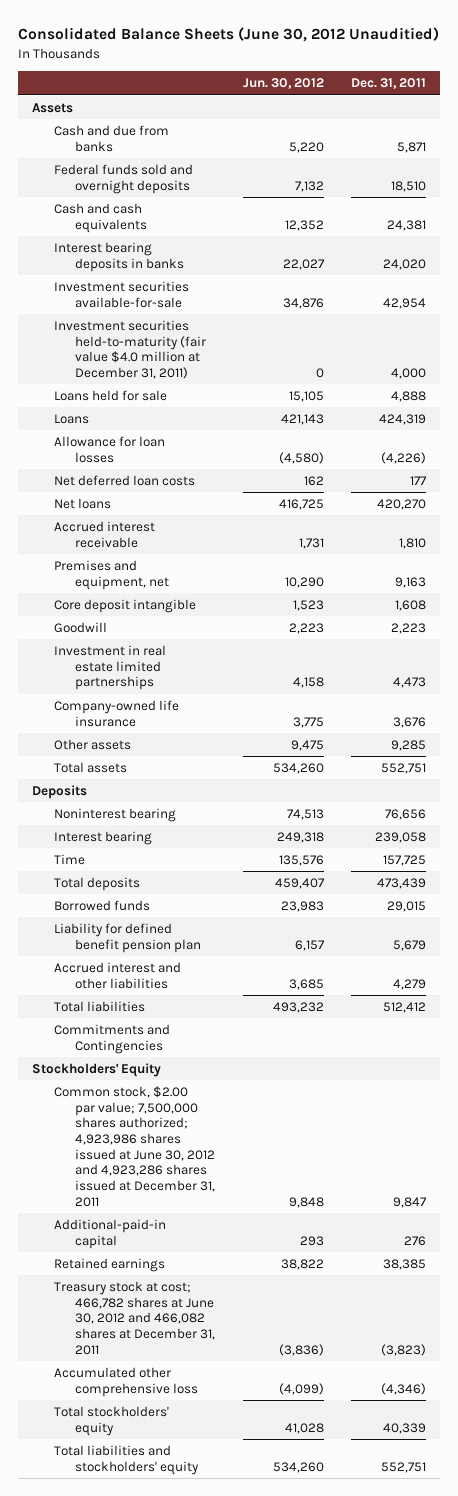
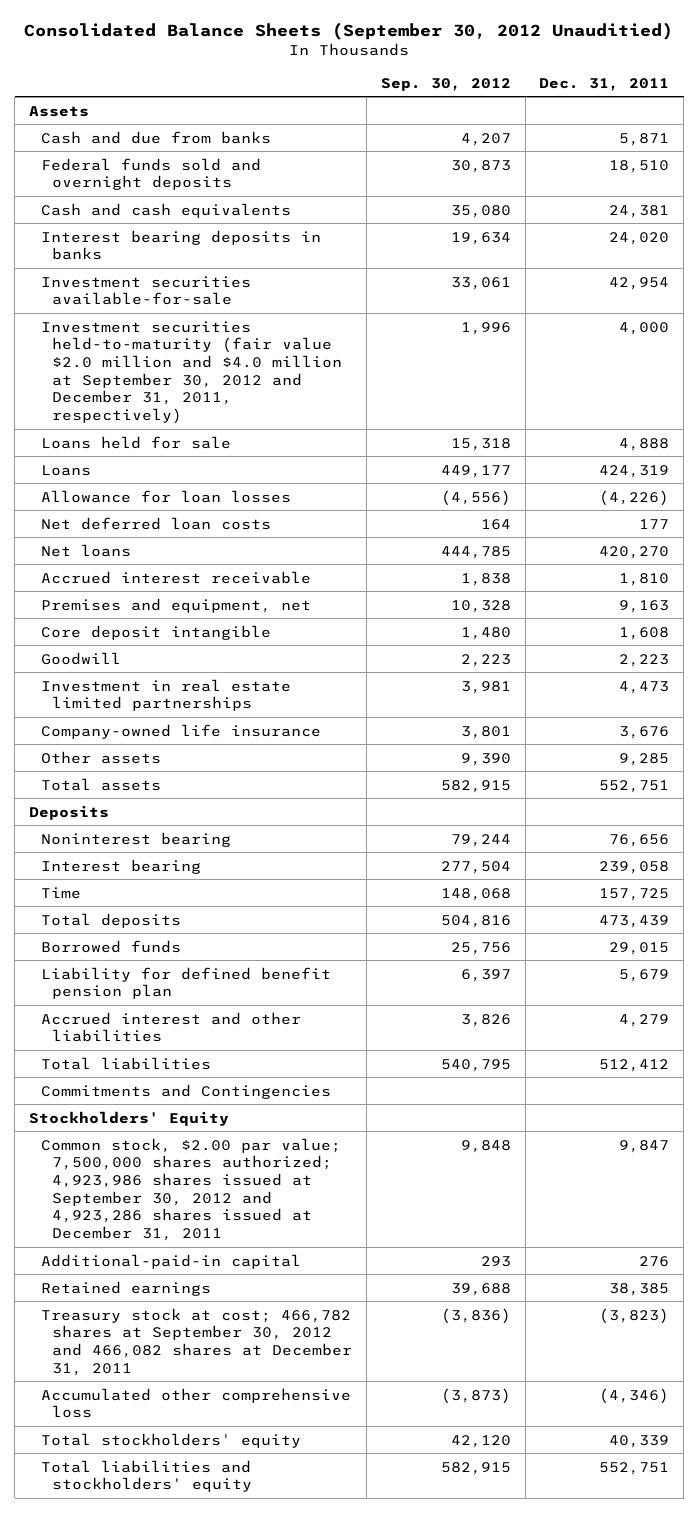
[18,27,440,43] Consolidated Balance Sheets (June 30, 2012 Unauditied) -> [24,22,674,41] Consolidated Balance Sheets (September 30, 2012 Unauditied)
[242,78,324,90] Jun. 30, 2012 -> none
none -> [380,77,511,91] Sep. 30, 2012
[53,319,207,379] Investment securities held-to-maturity (fair value $4.0 million at December 31, 2011) -> [40,320,343,425] Investment securities held-to-maturity (fair value $2.0 million and $4.0 million at September 30, 2012 and December 31, 2011, respectively)
[53,1085,216,1207] Common stock, $2.00 par value; 7,500,000 shares authorized; 4,923,986 shares issued at June 30, 2012 and 4,923,286 shares issued at December 31, 2011 -> [40,1137,341,1242] Common stock, $2.00 par value; 7,500,000 shares authorized; 4,923,986 shares issued at September 30, 2012 and 4,923,286 shares issued at December 31, 2011
[53,1280,216,1355] Treasury stock at cost; 466,782 shares at June 30, 2012 and 466,082 shares at December 31, 2011 -> [40,1307,353,1376] Treasury stock at cost; 466,782 shares at September 30, 2012 and 466,082 shares at December 31, 2011

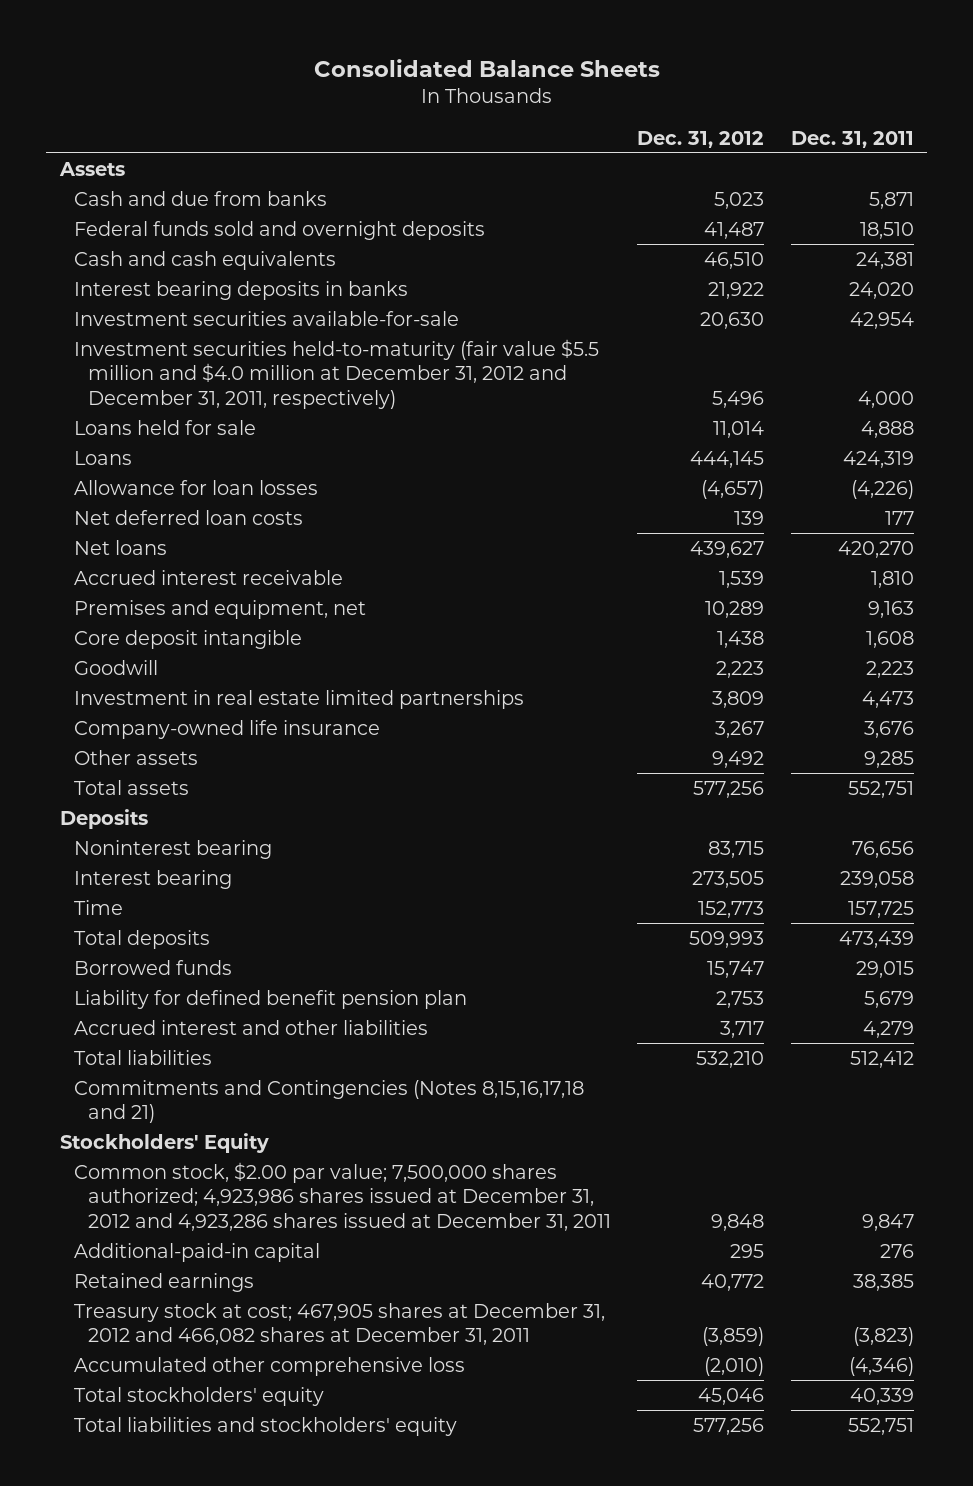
[24,22,674,41] Consolidated Balance Sheets (September 30, 2012 Unauditied) -> [313,58,660,77] Consolidated Balance Sheets
[380,77,511,91] Sep. 30, 2012 -> none
none -> [637,130,765,148] Dec. 31, 2012
[40,320,343,425] Investment securities held-to-maturity (fair value $2.0 million and $4.0 million at September 30, 2012 and December 31, 2011, respectively) -> [73,338,599,409] Investment securities held-to-maturity (fair value $5.5 million and $4.0 million at December 31, 2012 and December 31, 2011, respectively)
[40,1083,331,1099] Commitments and Contingencies -> [73,1079,584,1124] Commitments and Contingencies (Notes 8,15,16,17,18 and 21)
[40,1137,341,1242] Common stock, $2.00 par value; 7,500,000 shares authorized; 4,923,986 shares issued at September 30, 2012 and 4,923,286 shares issued at December 31, 2011 -> [73,1161,612,1231] Common stock, $2.00 par value; 7,500,000 shares authorized; 4,923,986 shares issued at December 31, 2012 and 4,923,286 shares issued at December 31, 2011
[40,1307,353,1376] Treasury stock at cost; 466,782 shares at September 30, 2012 and 466,082 shares at December 31, 2011 -> [73,1302,605,1346] Treasury stock at cost; 467,905 shares at December 31, 2012 and 466,082 shares at December 31, 2011

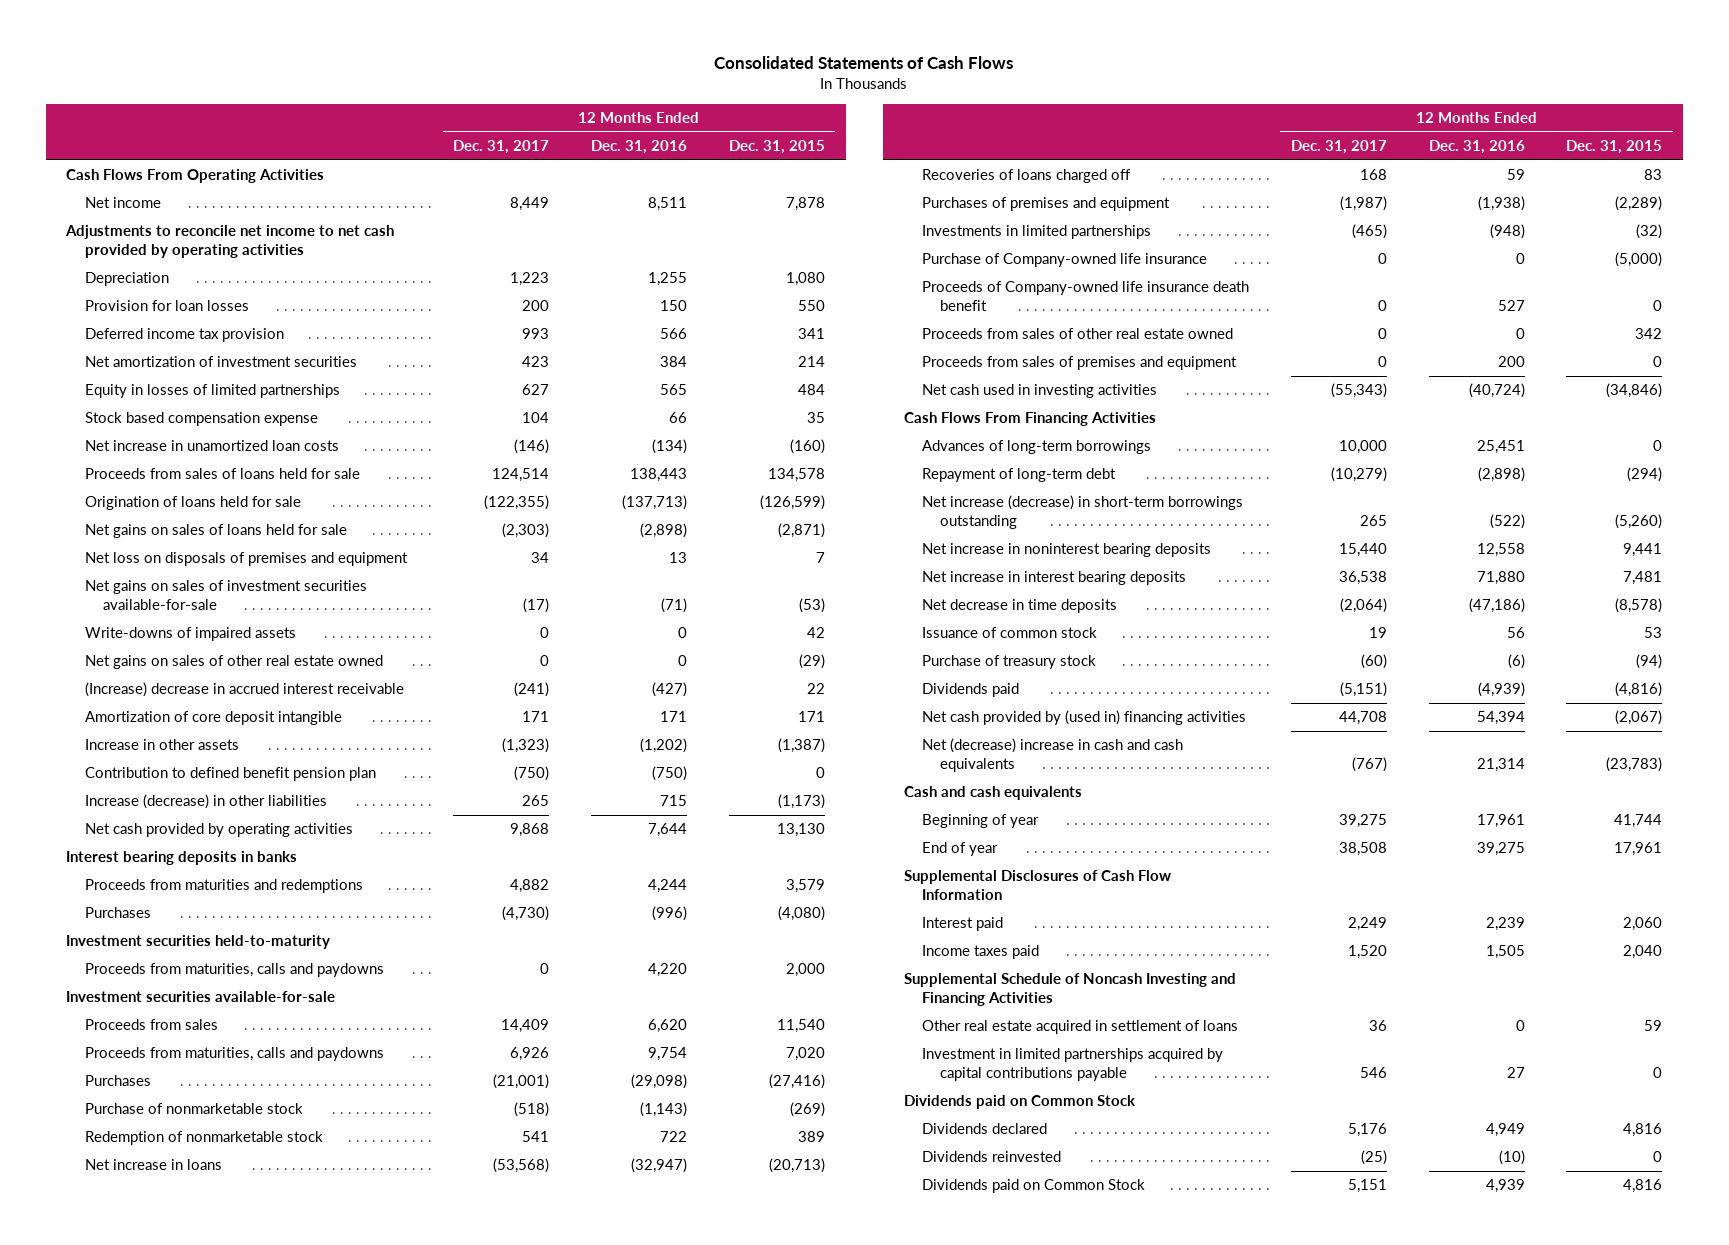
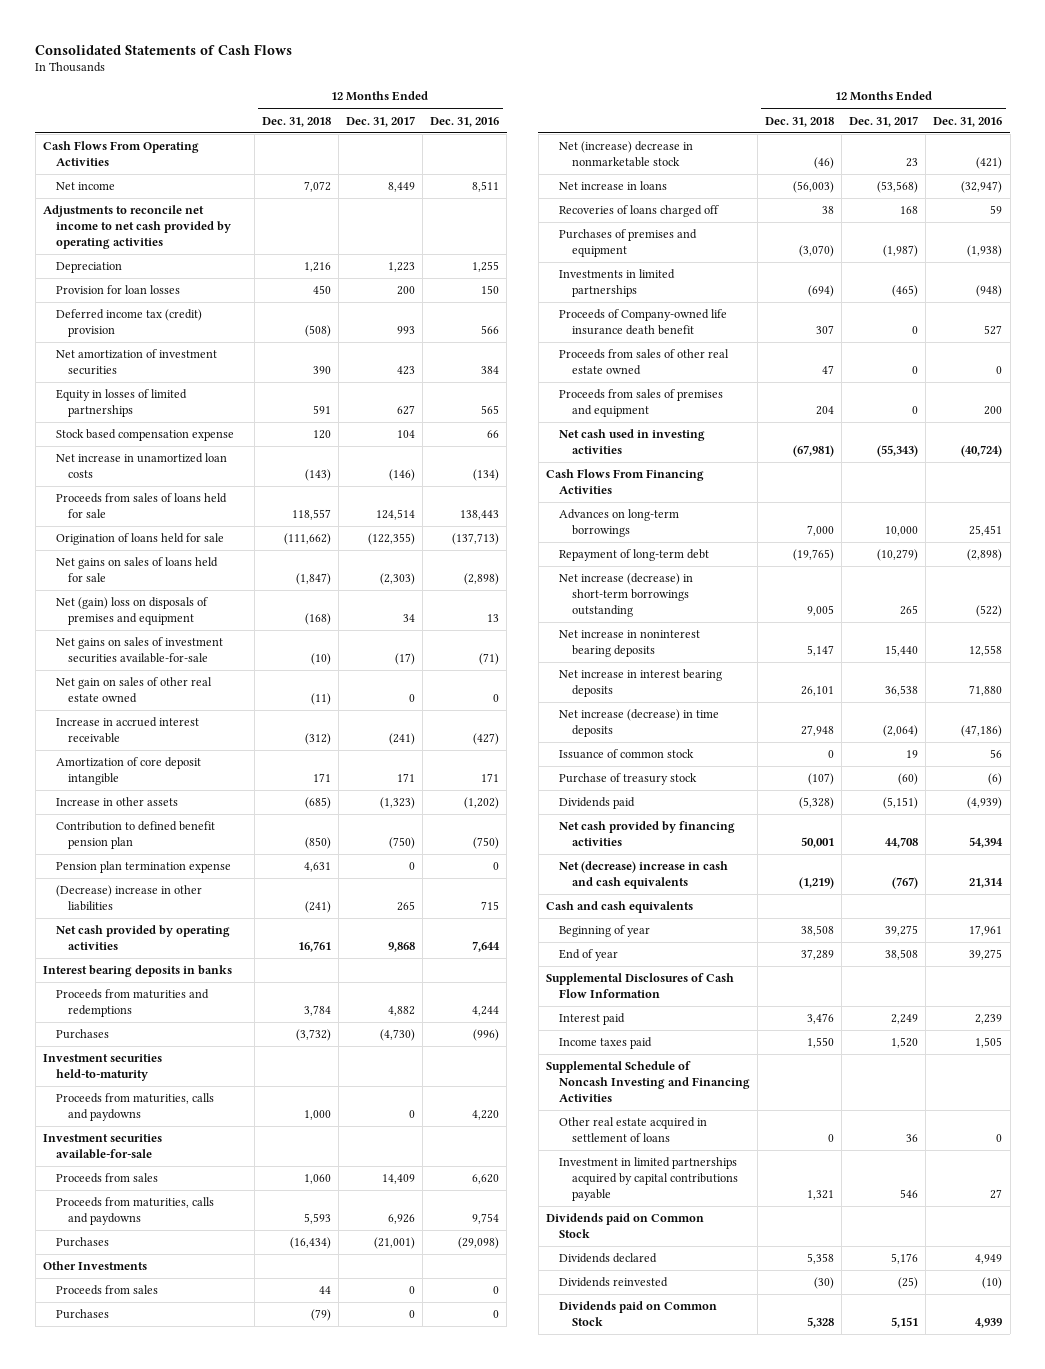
[728,140,825,155] Dec. 31, 2015 -> none
none -> [261,116,331,127] Dec. 31, 2018
[84,328,284,343] Deferred income tax provision -> [55,309,202,338] Deferred income tax (credit) provision
[84,552,408,567] Net loss on disposals of premises and equipment -> [55,597,208,626] Net (gain) loss on disposals of premises and equipment
[84,627,296,642] Write-downs of impaired assets -> none
[84,655,383,670] Net gains on sales of other real estate owned -> [55,677,212,704] Net gain on sales of other real estate owned
[84,682,404,698] (Increase) decrease in accrued interest receivable -> [55,717,199,744] Increase in accrued interest receivable
none -> [55,861,231,874] Pension plan termination expense
[84,794,327,810] Increase (decrease) in other liabilities -> [55,885,202,912] (Decrease) increase in other liabilities
[84,1103,303,1115] Purchase of nonmarketable stock -> none
[84,1131,323,1146] Redemption of nonmarketable stock -> none
none -> [42,1261,147,1271] Other Investments
none -> [55,1285,158,1296] Proceeds from sales
none -> [55,1309,109,1320] Purchases
none -> [558,141,693,168] Net (increase) decrease in nonmarketable stock
[922,253,1208,268] Purchase of Company-owned life insurance -> none
[922,440,1152,455] Advances of long-term borrowings -> [558,509,679,538] Advances on long-term borrowings
[922,599,1118,614] Net decrease in time deposits -> [558,709,719,738] Net increase (decrease) in time deposits
[922,710,1247,726] Net cash provided by (used in) financing activities -> [558,821,735,847] Net cash provided by financing activities

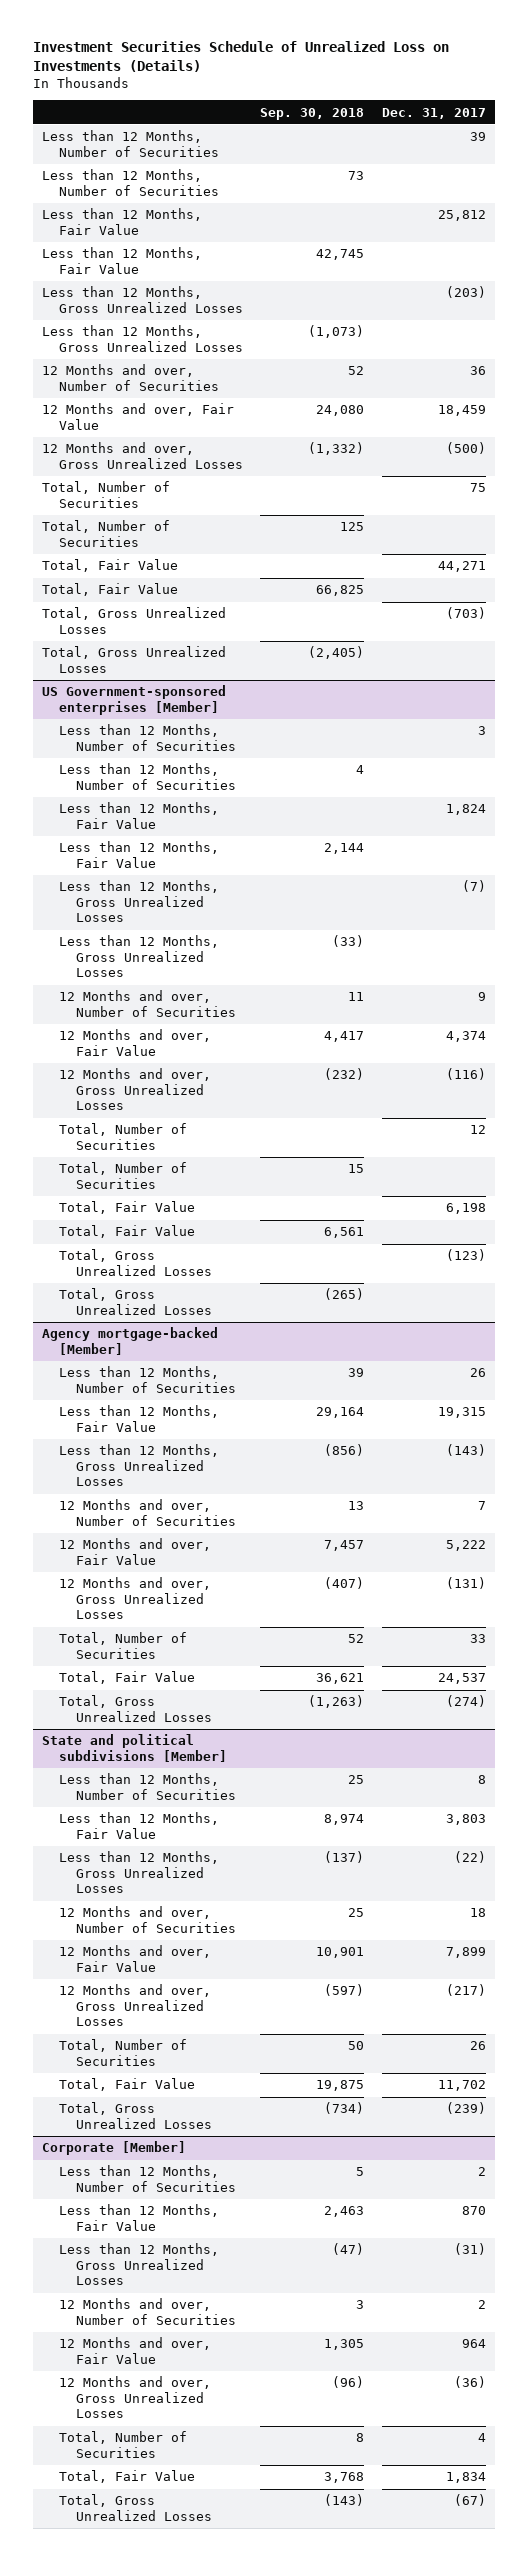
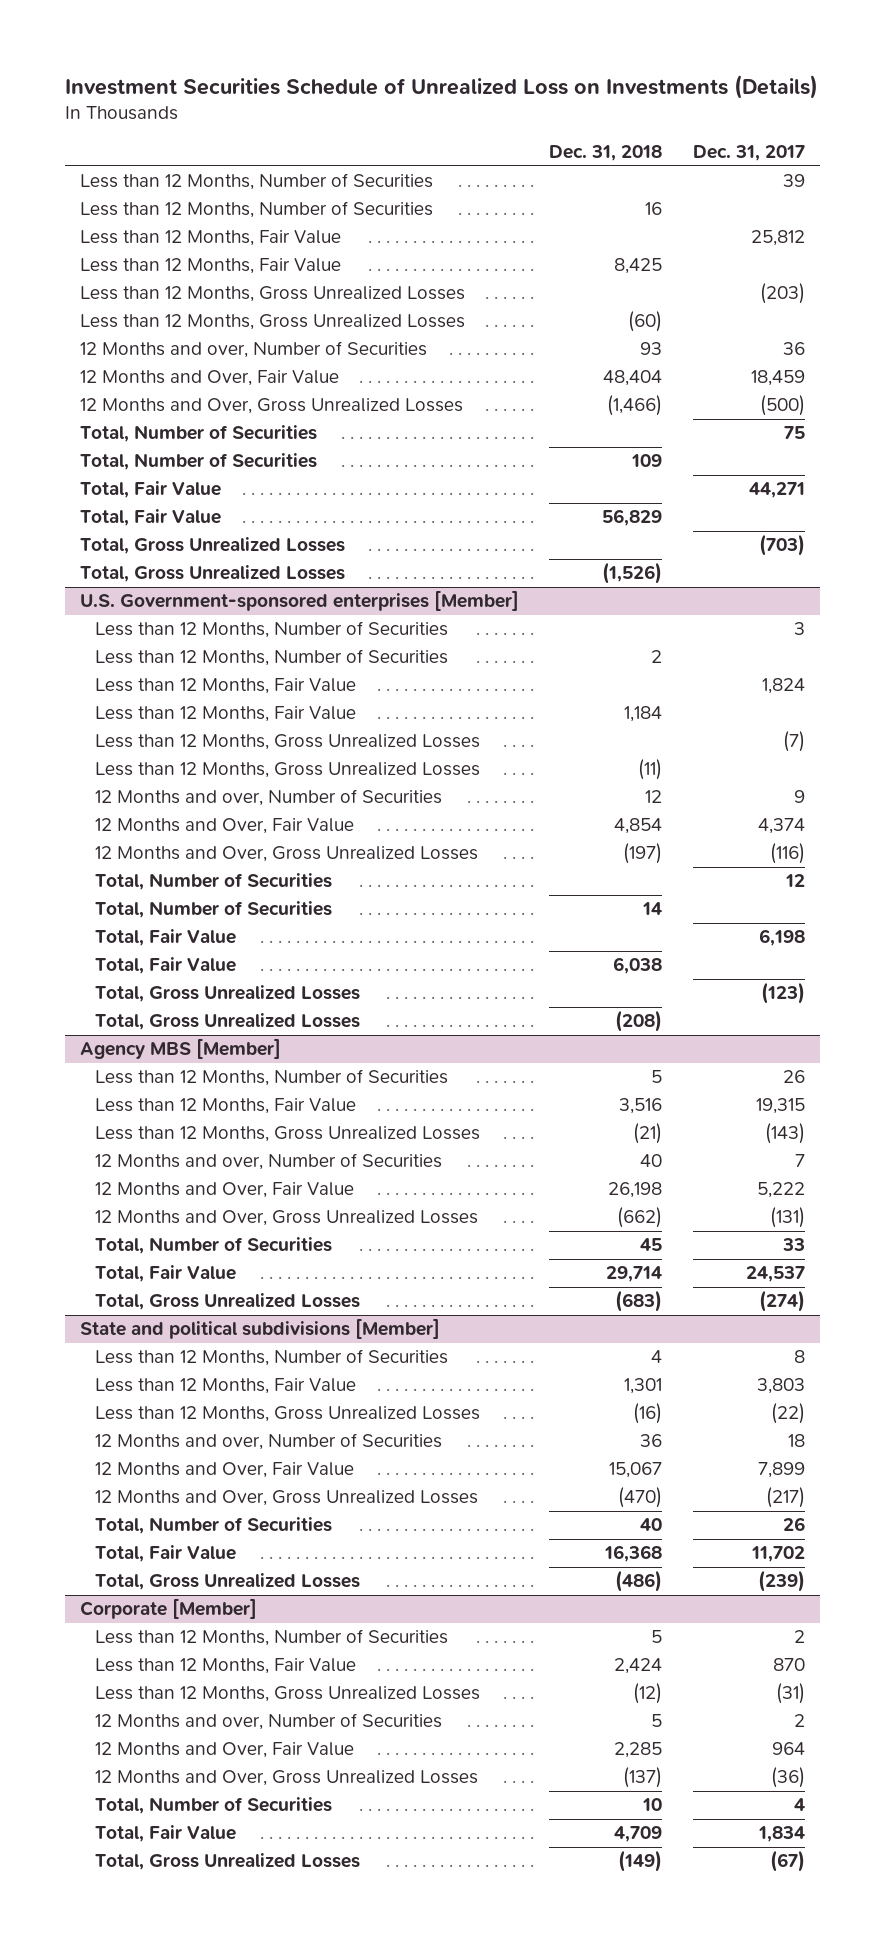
[260,107,365,120] Sep. 30, 2018 -> none
none -> [549,145,663,162] Dec. 31, 2018
[41,403,234,430] 12 Months and over, Fair Value -> [79,370,339,387] 12 Months and Over, Fair Value
[41,442,244,469] 12 Months and over, Gross Unrealized Losses -> [79,398,463,415] 12 Months and Over, Gross Unrealized Losses
[41,685,226,715] US Government-sponsored enterprises [Member] -> [79,591,519,612] U.S. Government-sponsored enterprises [Member]
[59,1029,212,1056] 12 Months and over, Fair Value -> [95,818,355,835] 12 Months and Over, Fair Value
[59,1068,212,1111] 12 Months and over, Gross Unrealized Losses -> [95,846,479,863] 12 Months and Over, Gross Unrealized Losses
[41,1327,218,1355] Agency mortgage-backed [Member] -> [79,1039,281,1060] Agency MBS [Member]
[59,1538,212,1565] 12 Months and over, Fair Value -> [95,1182,355,1199] 12 Months and Over, Fair Value
[59,1577,212,1620] 12 Months and over, Gross Unrealized Losses -> [95,1210,479,1227] 12 Months and Over, Gross Unrealized Losses
[59,1945,212,1972] 12 Months and over, Fair Value -> [95,1462,355,1479] 12 Months and Over, Fair Value
[59,1984,212,2027] 12 Months and over, Gross Unrealized Losses -> [95,1490,479,1507] 12 Months and Over, Gross Unrealized Losses
[59,2337,212,2364] 12 Months and over, Fair Value -> [95,1742,355,1759] 12 Months and Over, Fair Value
[59,2376,212,2419] 12 Months and over, Gross Unrealized Losses -> [95,1770,479,1787] 12 Months and Over, Gross Unrealized Losses

